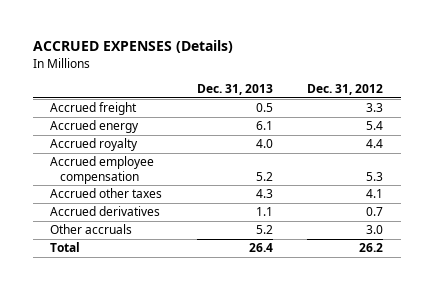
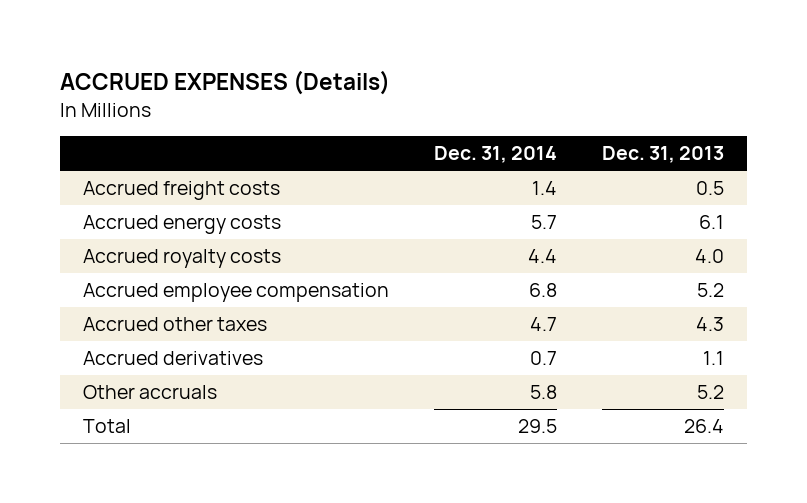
[307,84,384,96] Dec. 31, 2012 -> none
none -> [433,146,557,164] Dec. 31, 2014
[49,102,137,116] Accrued freight -> [82,181,280,201] Accrued freight costs
[49,120,139,134] Accrued energy -> [82,215,281,235] Accrued energy costs
[49,138,138,152] Accrued royalty -> [82,249,281,269] Accrued royalty costs

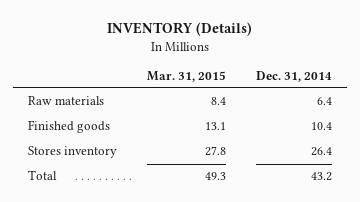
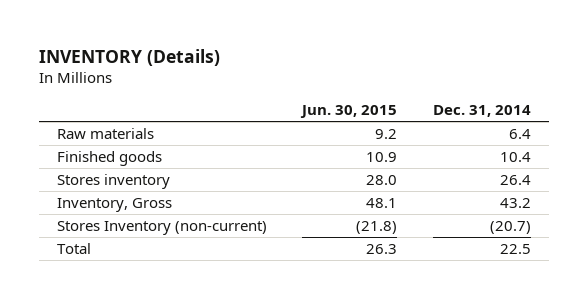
[147,70,227,82] Mar. 31, 2015 -> none
none -> [300,105,398,119] Jun. 30, 2015
none -> [56,198,172,213] Inventory, Gross
none -> [56,221,267,236] Stores Inventory (non-current)
[310,172,332,182] 43.2 -> [499,244,531,255] 22.5

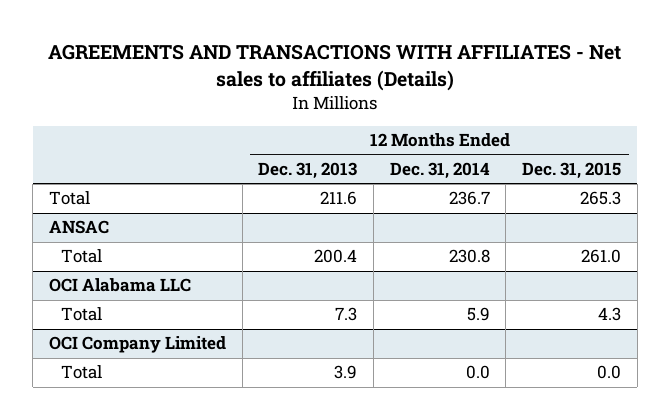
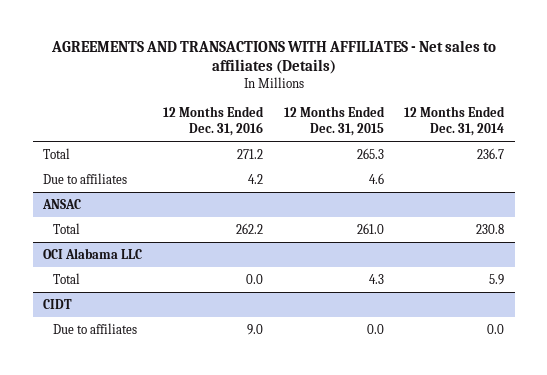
[258,162,358,180] Dec. 31, 2013 -> none
none -> [162,106,264,136] 12 Months Ended Dec. 31, 2016
none -> [43,172,128,184] Due to affiliates
[60,365,102,380] Total -> none
[48,336,226,354] OCI Company Limited -> [43,298,73,309] CIDT
none -> [53,322,138,334] Due to affiliates

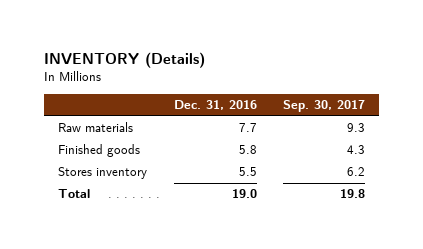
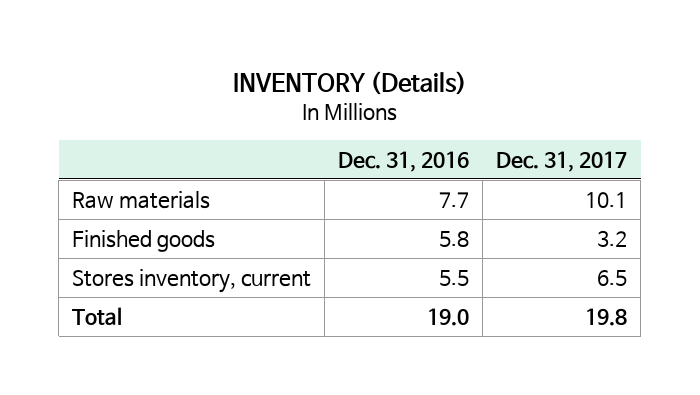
[283,100,366,113] Sep. 30, 2017 -> none
none -> [496,150,628,172] Dec. 31, 2017
[57,167,147,180] Stores inventory -> [72,268,312,293] Stores inventory, current

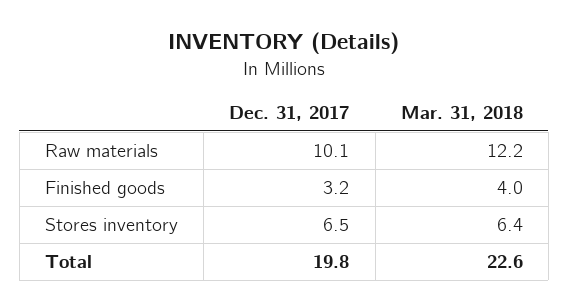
[338,150,470,172] Dec. 31, 2016 -> none
none -> [400,106,523,122] Mar. 31, 2018
[72,268,312,293] Stores inventory, current -> [44,217,178,234] Stores inventory

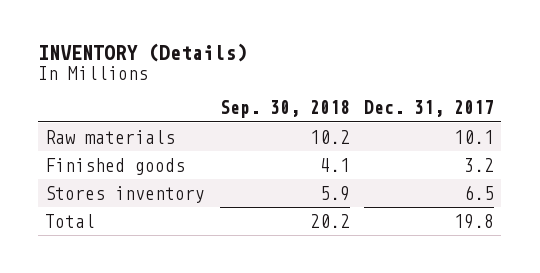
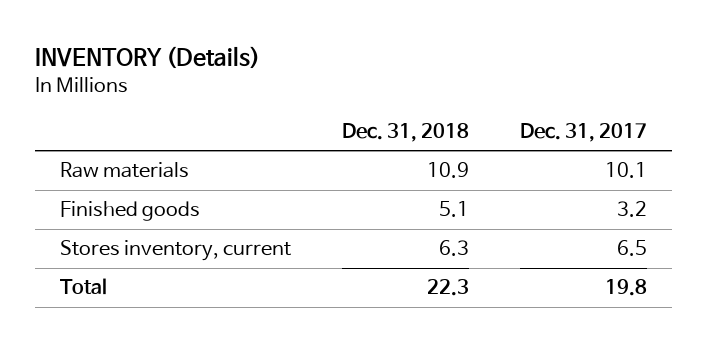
[219,100,350,119] Sep. 30, 2018 -> none
none -> [342,123,470,143] Dec. 31, 2018
[45,185,206,203] Stores inventory -> [60,240,292,262] Stores inventory, current

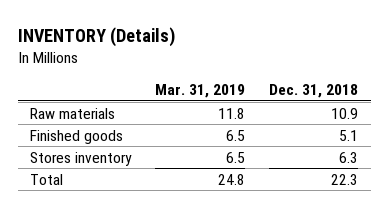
[519,123,647,143] Dec. 31, 2017 -> none
none -> [155,84,246,99] Mar. 31, 2019
[60,240,292,262] Stores inventory, current -> [29,151,132,166] Stores inventory

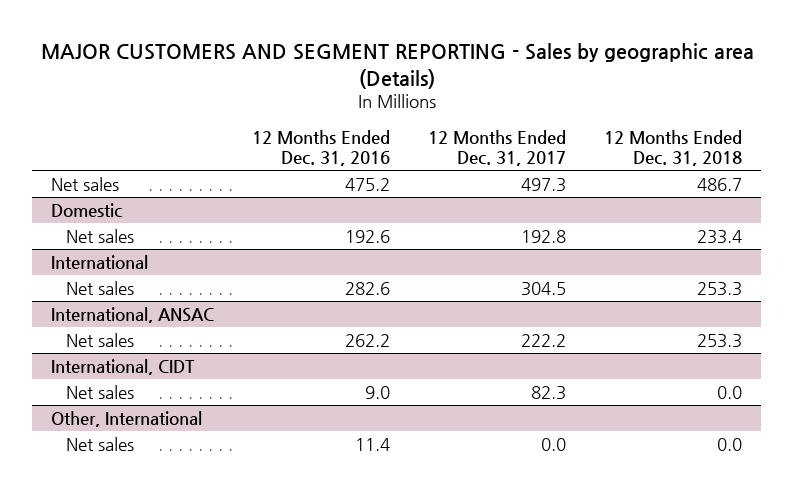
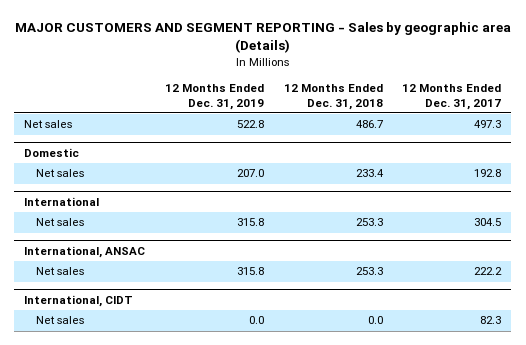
[252,130,391,166] 12 Months Ended Dec. 31, 2016 -> none
none -> [164,84,264,110] 12 Months Ended Dec. 31, 2019
[51,410,203,427] Other, International -> none
[65,436,134,451] Net sales -> none

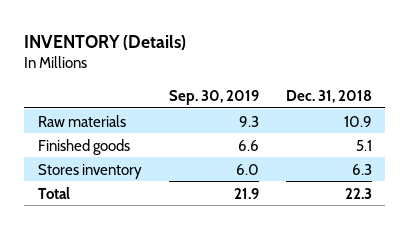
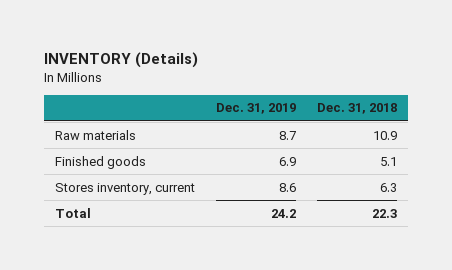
[168,89,259,105] Sep. 30, 2019 -> none
none -> [215,103,296,115] Dec. 31, 2019
[37,163,142,179] Stores inventory -> [54,182,195,195] Stores inventory, current

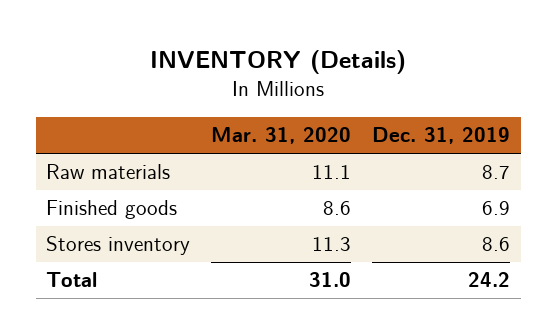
[317,103,398,115] Dec. 31, 2018 -> none
none -> [211,127,352,145] Mar. 31, 2020
[54,182,195,195] Stores inventory, current -> [46,236,191,256] Stores inventory

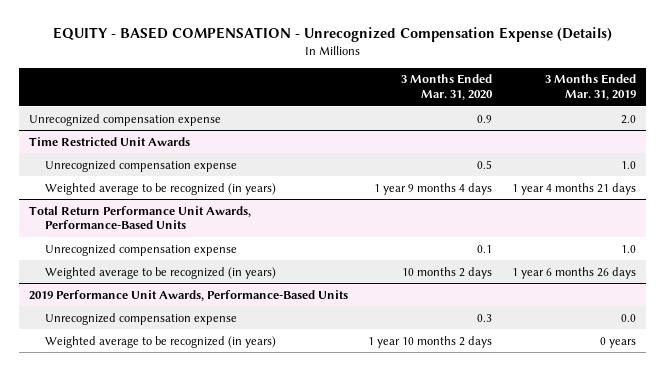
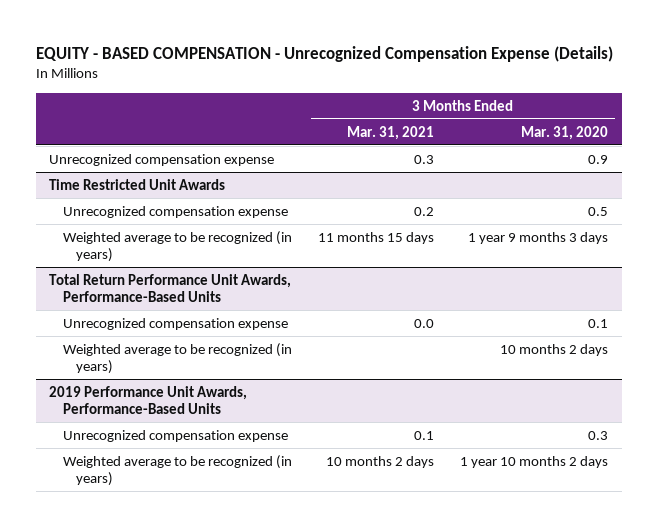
[544,74,636,100] 3 Months Ended Mar. 31, 2019 -> none
none -> [347,125,435,140] Mar. 31, 2021
[374,182,493,195] 1 year 9 months 4 days -> [468,231,609,244] 1 year 9 months 3 days

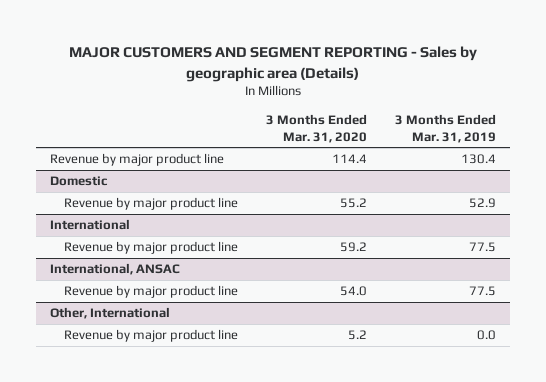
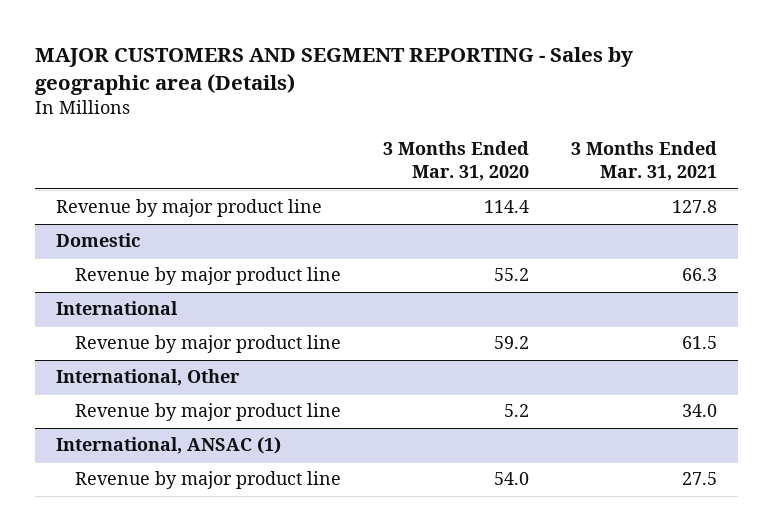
[394,114,496,143] 3 Months Ended Mar. 31, 2019 -> none
none -> [571,141,718,182] 3 Months Ended Mar. 31, 2021
[50,263,181,276] International, ANSAC -> none
[63,285,238,299] Revenue by major product line -> none
[50,307,171,320] Other, International -> [55,369,240,387] International, Other
none -> [55,437,281,455] International, ANSAC (1)
none -> [75,471,342,490] Revenue by major product line

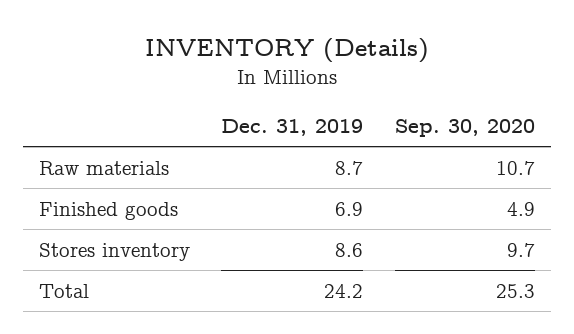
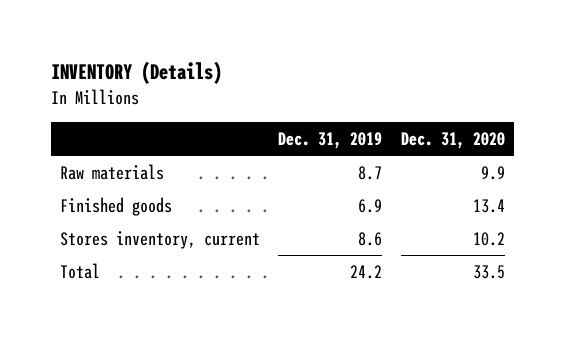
[395,118,536,137] Sep. 30, 2020 -> none
none -> [400,131,505,149] Dec. 31, 2020
[38,242,190,261] Stores inventory -> [59,231,260,250] Stores inventory, current

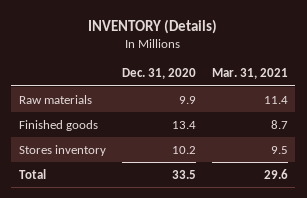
[278,131,383,149] Dec. 31, 2019 -> none
none -> [211,68,288,80] Mar. 31, 2021
[59,231,260,250] Stores inventory, current -> [19,144,107,156] Stores inventory

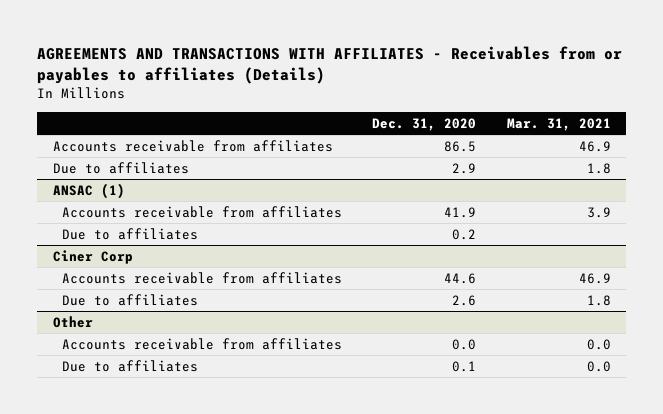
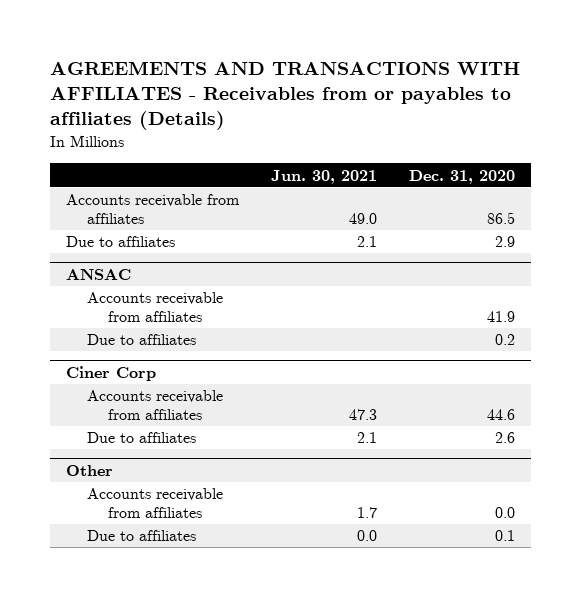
[506,117,611,131] Mar. 31, 2021 -> none
none -> [270,169,377,184] Jun. 30, 2021
[52,183,125,200] ANSAC (1) -> [65,268,131,280] ANSAC

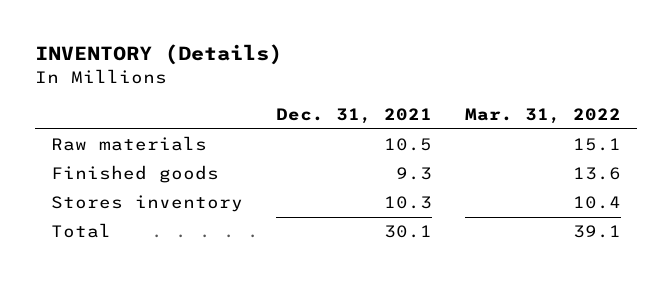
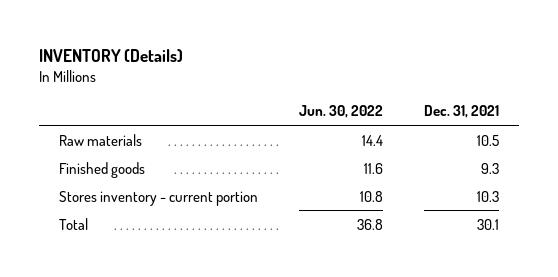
[464,108,621,125] Mar. 31, 2022 -> none
none -> [299,105,384,119] Jun. 30, 2022
[51,195,244,213] Stores inventory -> [59,190,259,206] Stores inventory - current portion

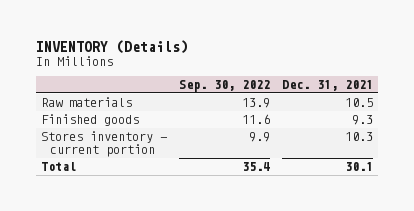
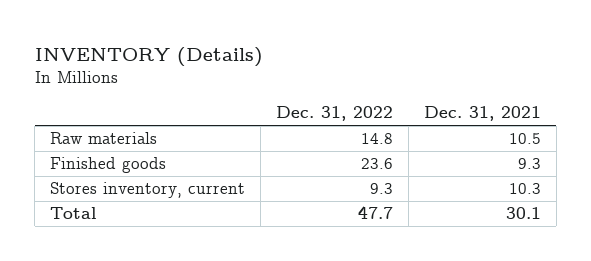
[179,80,271,93] Sep. 30, 2022 -> none
none -> [276,106,394,122] Dec. 31, 2022
[41,131,168,158] Stores inventory - current portion -> [50,182,246,199] Stores inventory, current

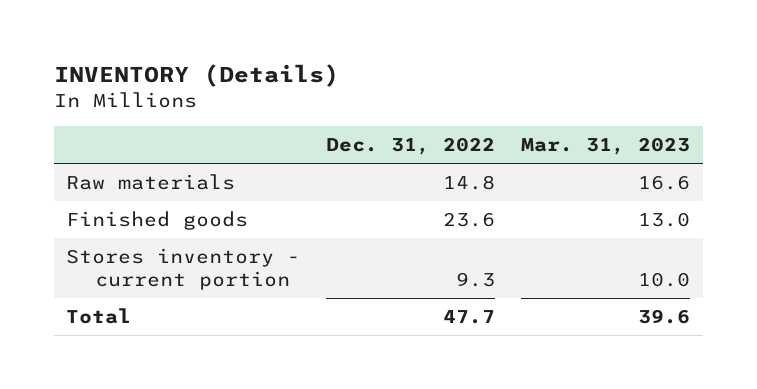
[423,106,541,122] Dec. 31, 2021 -> none
none -> [521,136,691,155] Mar. 31, 2023
[50,182,246,199] Stores inventory, current -> [66,248,301,291] Stores inventory - current portion

